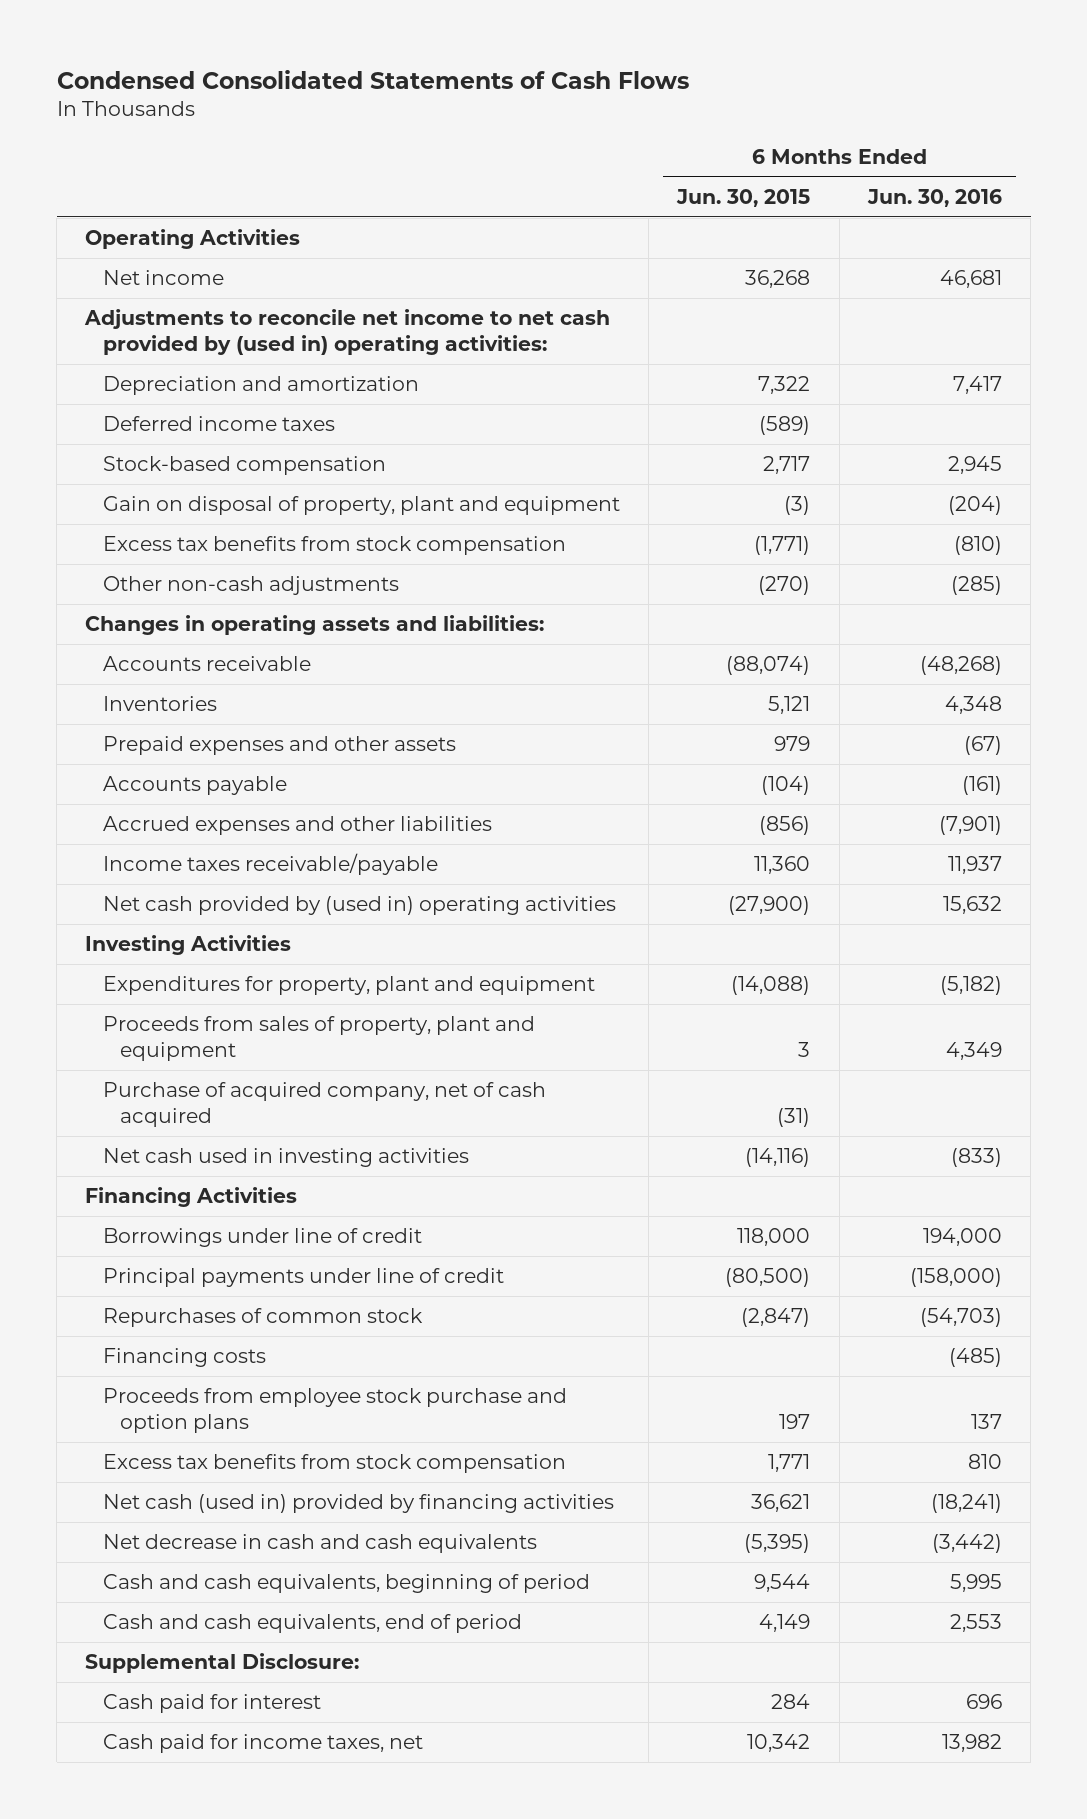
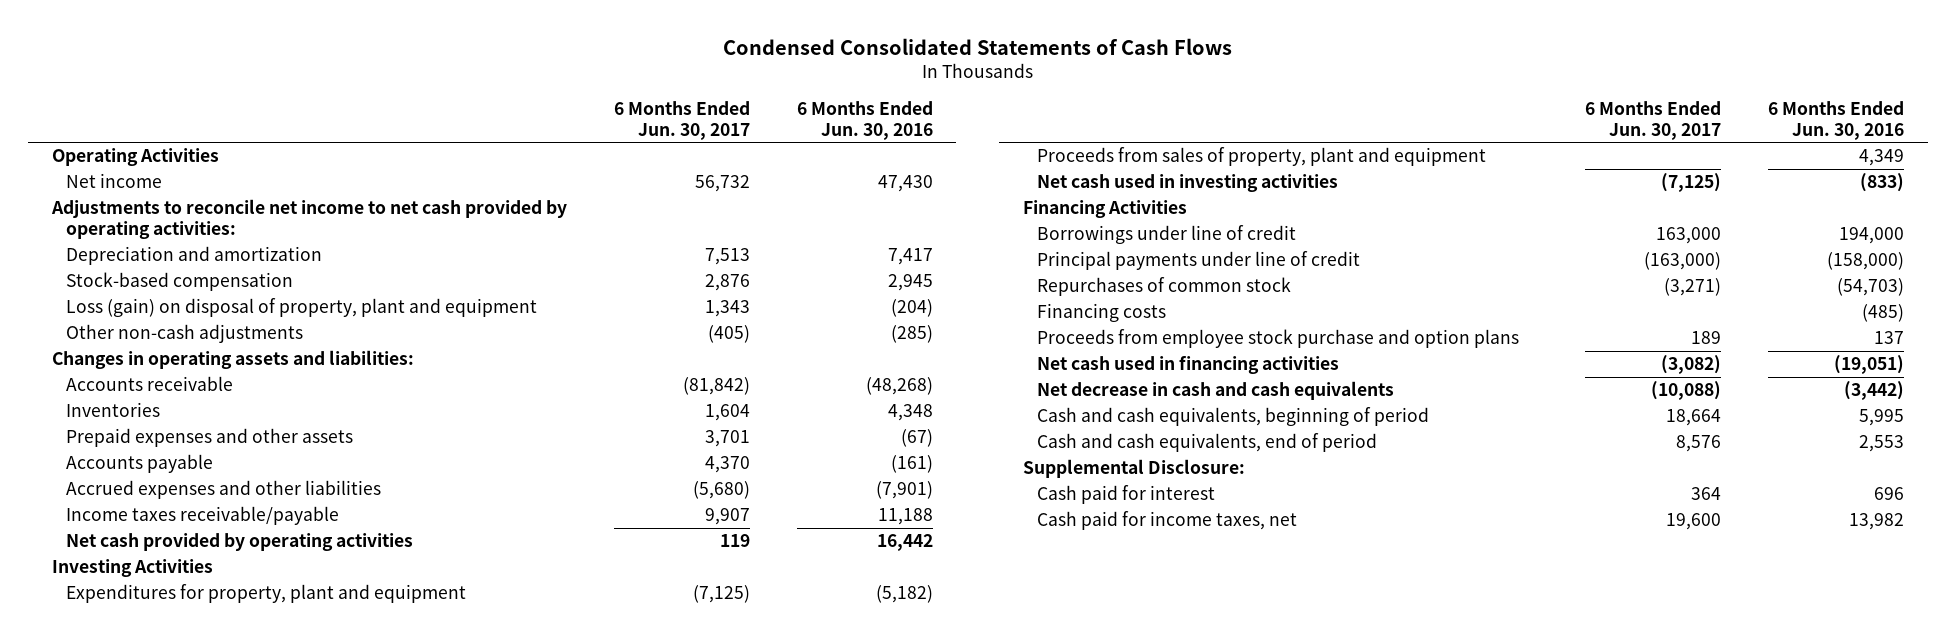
[676,189,811,208] Jun. 30, 2015 -> none
none -> [613,100,750,140] 6 Months Ended Jun. 30, 2017
[939,270,1002,289] 46,681 -> [877,175,933,193] 47,430
[84,309,611,356] Adjustments to reconcile net income to net cash provided by (used in) operating activities: -> [50,199,567,240] Adjustments to reconcile net income to net cash provided by operating activities:
[102,416,335,432] Deferred income taxes -> none
[102,536,566,556] Excess tax benefits from stock compensation -> none
[102,496,620,516] Gain on disposal of property, plant and equipment -> [65,298,537,318] Loss (gain) on disposal of property, plant and equipment
[947,856,1002,875] 11,937 -> [877,508,933,526] 11,188
[102,896,616,916] Net cash provided by (used in) operating activities -> [65,533,413,552] Net cash provided by operating activities
[942,896,1002,915] 15,632 -> [876,534,933,552] 16,442
[102,1082,546,1128] Purchase of acquired company, net of cash acquired -> none
[102,1454,566,1474] Excess tax benefits from stock compensation -> none
[102,1494,614,1514] Net cash (used in) provided by financing activities -> [1037,355,1340,375] Net cash used in financing activities
[930,1494,1002,1514] (18,241) -> [1834,355,1905,375] (19,051)

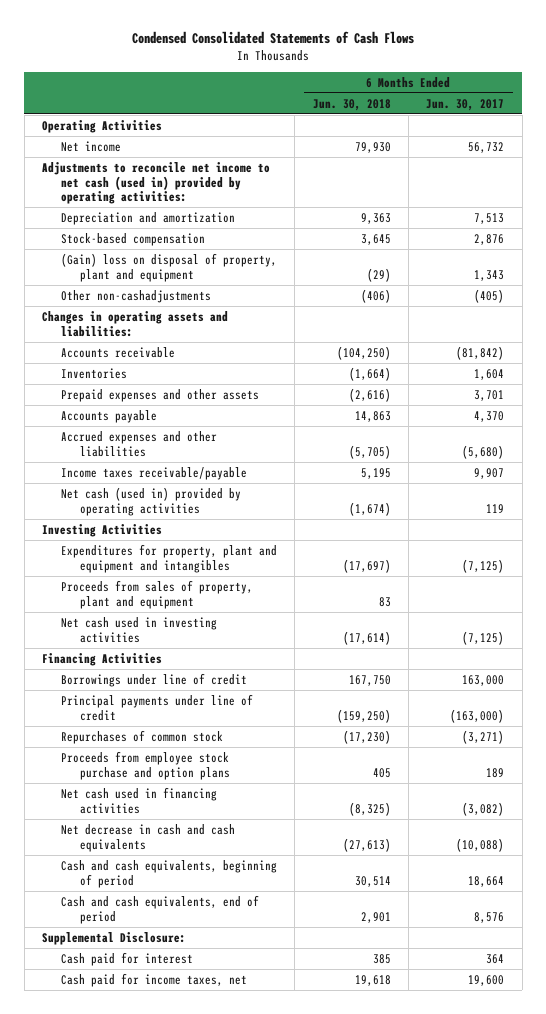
[796,100,933,140] 6 Months Ended Jun. 30, 2016 -> none
none -> [312,98,391,111] Jun. 30, 2018
[50,199,567,240] Adjustments to reconcile net income to net cash provided by operating activities: -> [41,161,270,205] Adjustments to reconcile net income to net cash (used in) provided by operating activities:
[65,298,537,318] Loss (gain) on disposal of property, plant and equipment -> [61,252,278,282] (Gain) loss on disposal of property, plant and equipment
[65,324,303,344] Other non-cash adjustments -> [61,289,212,303] Other non-cashadjustments
[65,533,413,552] Net cash provided by operating activities -> [61,486,242,516] Net cash (used in) provided by operating activities
[65,584,466,604] Expenditures for property, plant and equipment -> [61,543,278,573] Expenditures for property, plant and equipment and intangibles
[1037,303,1167,323] Financing costs -> none

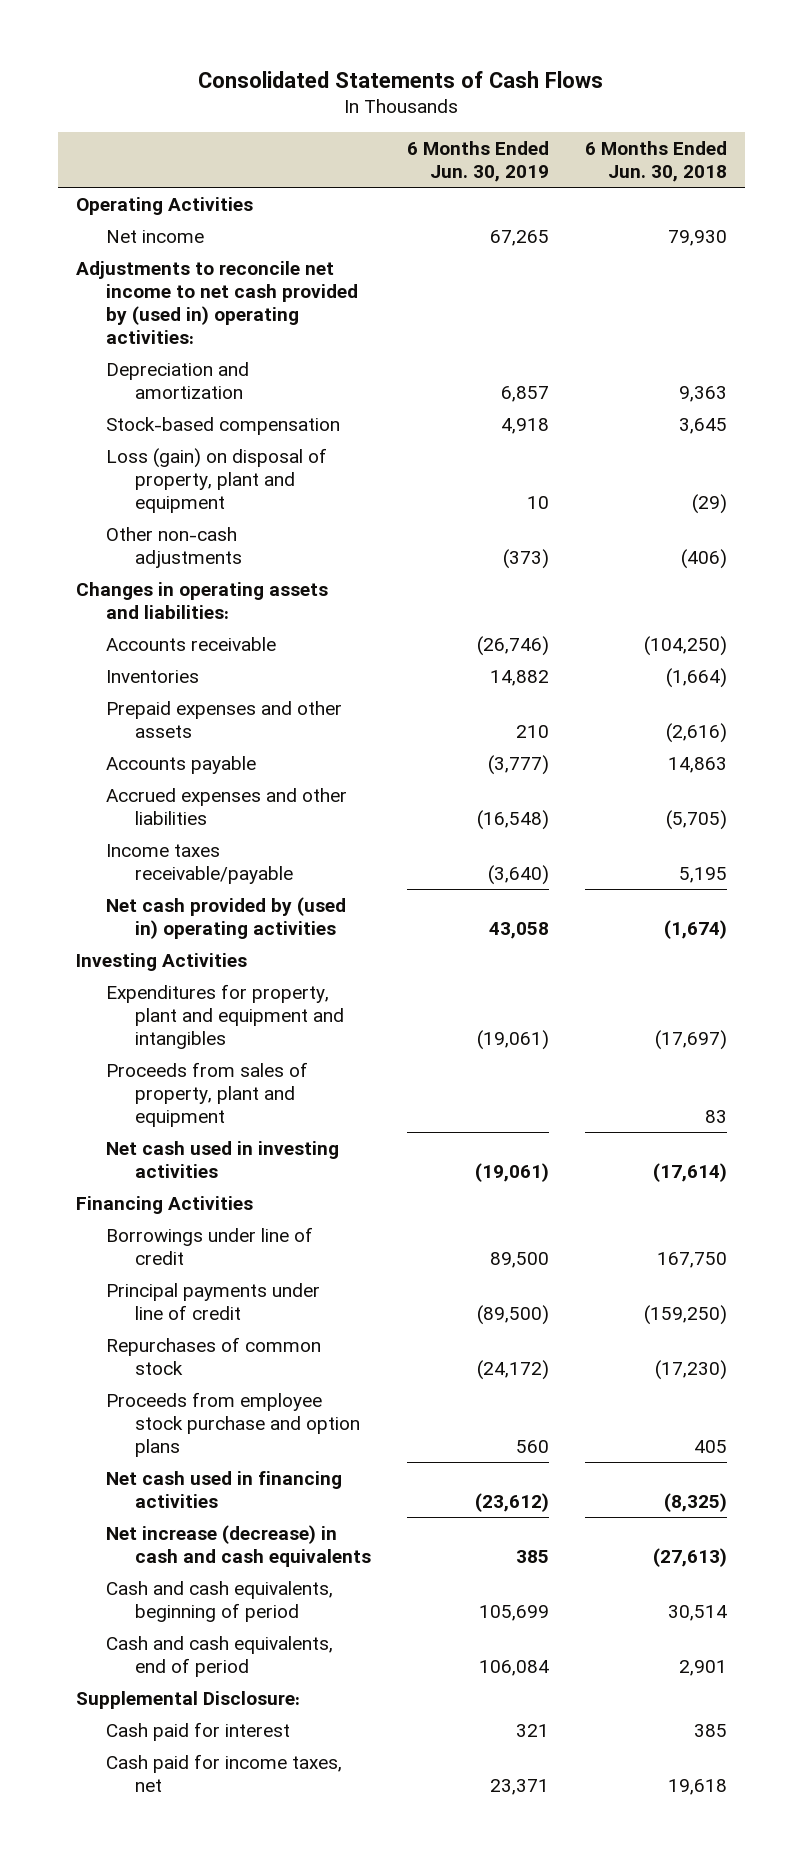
[132,31,415,45] Condensed Consolidated Statements of Cash Flows -> [198,70,604,88] Consolidated Statements of Cash Flows
[426,98,505,111] Jun. 30, 2017 -> none
none -> [407,141,550,183] 6 Months Ended Jun. 30, 2019
[41,161,270,205] Adjustments to reconcile net income to net cash (used in) provided by operating activities: -> [75,260,358,344] Adjustments to reconcile net income to net cash provided by (used in) operating activities:
[61,252,278,282] (Gain) loss on disposal of property, plant and equipment -> [105,447,327,513] Loss (gain) on disposal of property, plant and equipment
[61,289,212,303] Other non-cashadjustments -> [105,526,243,568] Other non-cash adjustments
[61,486,242,516] Net cash (used in) provided by operating activities -> [105,896,346,939] Net cash provided by (used in) operating activities
[61,823,236,852] Net decrease in cash and cash equivalents -> [105,1524,372,1567] Net increase (decrease) in cash and cash equivalents

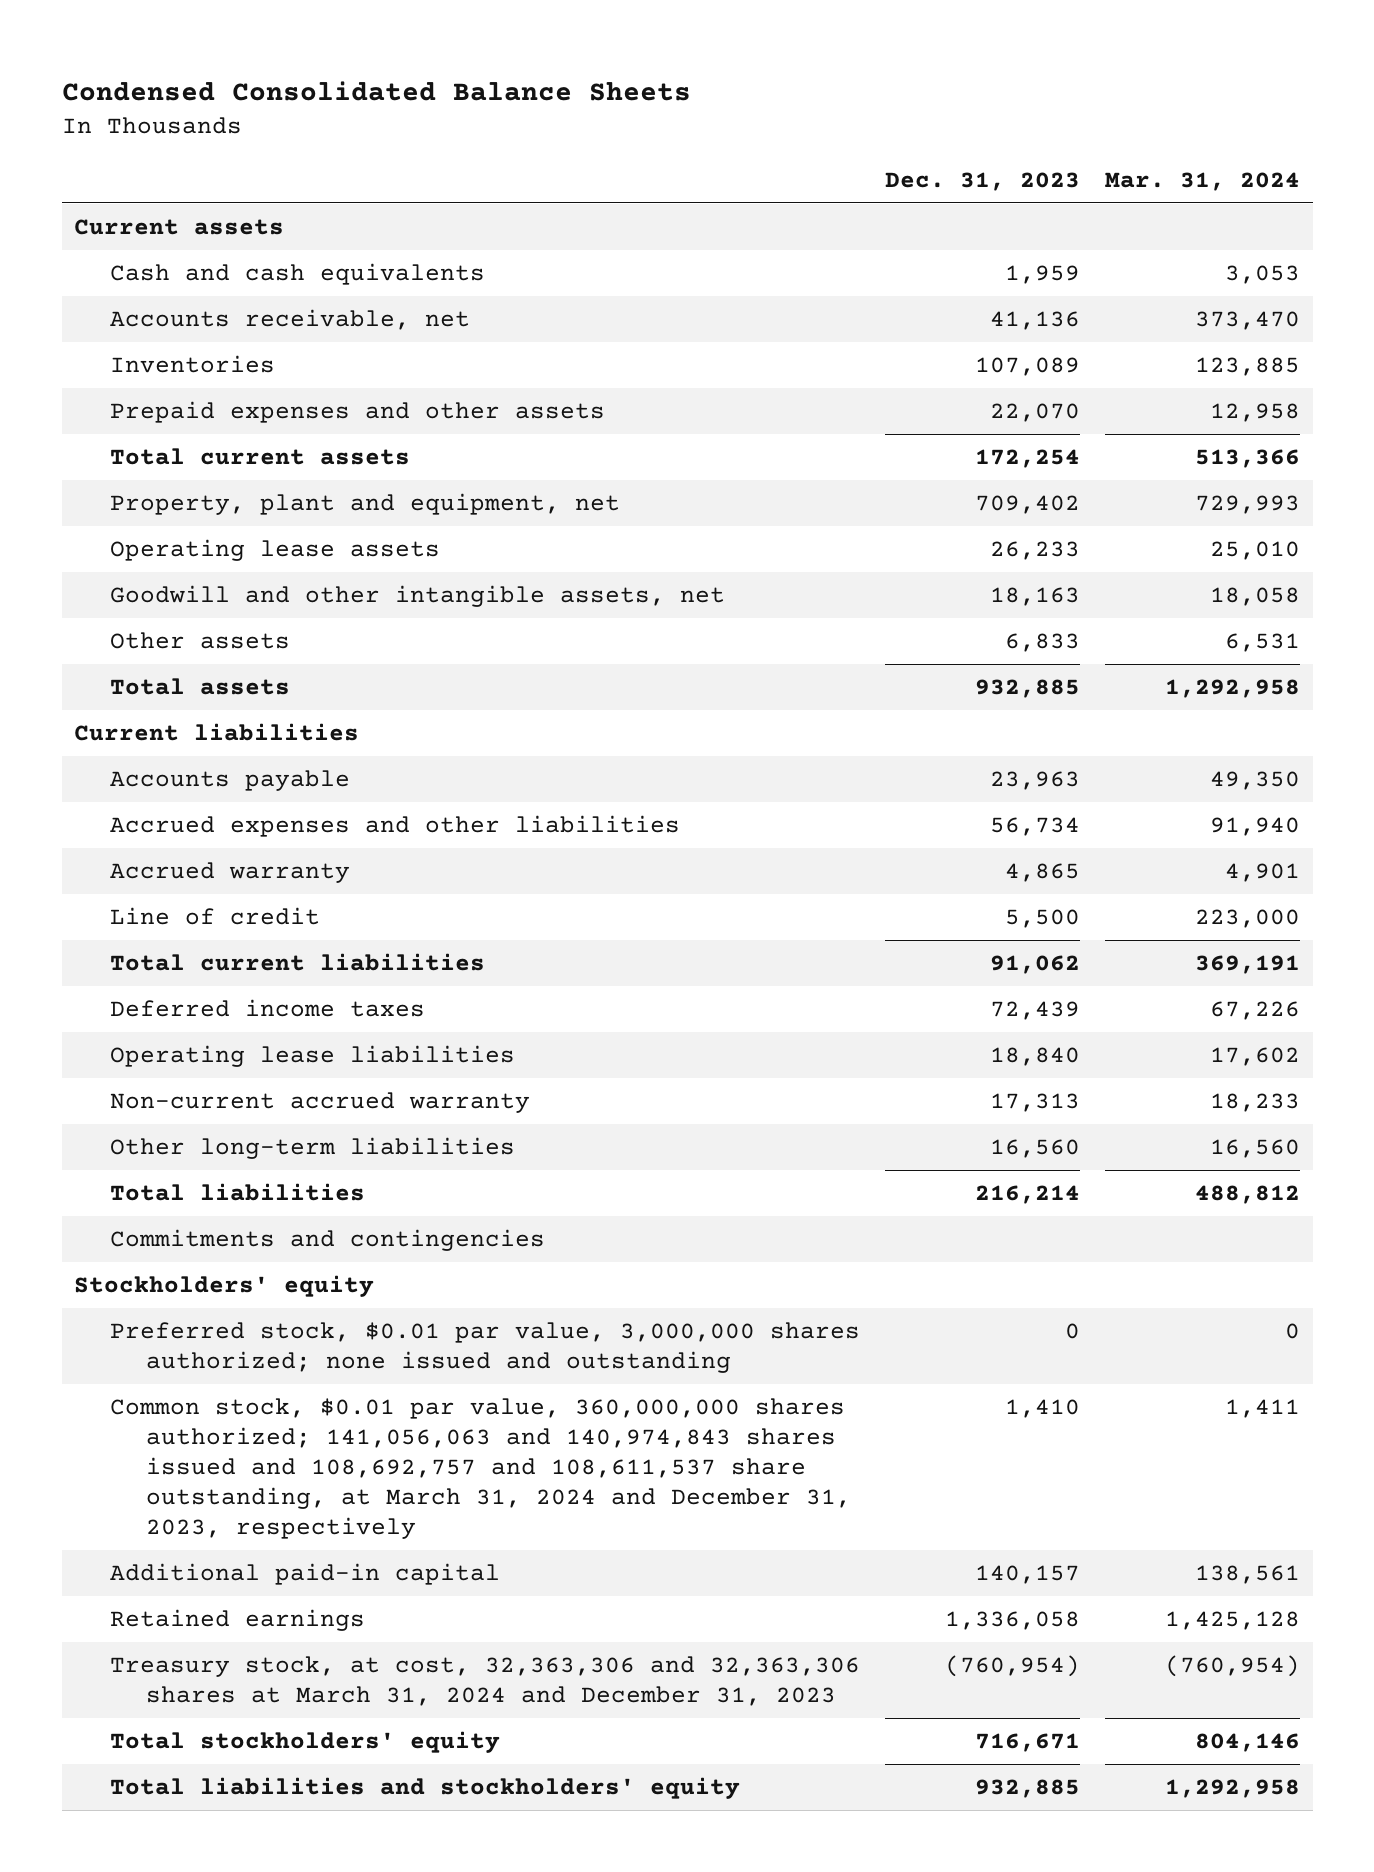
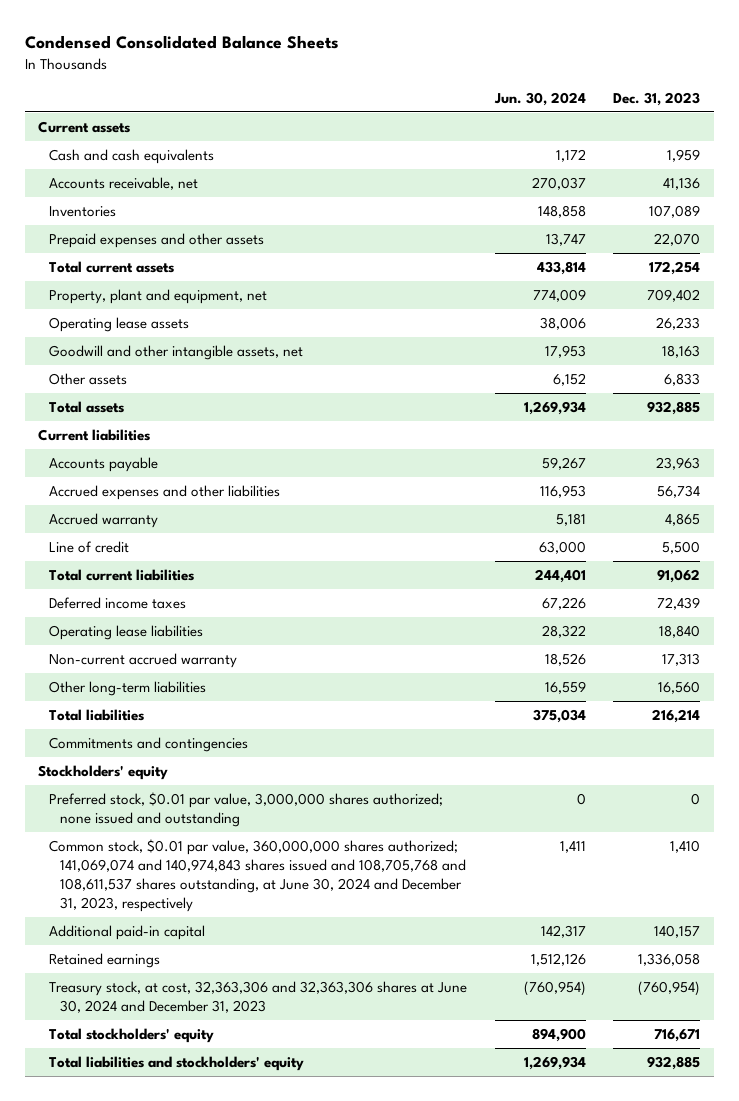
[1105,172,1301,192] Mar. 31, 2024 -> none
none -> [493,91,586,106] Jun. 30, 2024
[110,1397,852,1539] Common stock, $0.01 par value, 360,000,000 shares authorized; 141,056,063 and 140,974,843 shares issued and 108,692,757 and 108,611,537 share outstanding, at March 31, 2024 and December 31, 2023, respectively -> [49,838,466,913] Common stock, $0.01 par value, 360,000,000 shares authorized; 141,069,074 and 140,974,843 shares issued and 108,705,768 and 108,611,537 shares outstanding, at June 30, 2024 and December 31, 2023, respectively
[110,1655,861,1706] Treasury stock, at cost, 32,363,306 and 32,363,306 shares at March 31, 2024 and December 31, 2023 -> [49,980,468,1014] Treasury stock, at cost, 32,363,306 and 32,363,306 shares at June 30, 2024 and December 31, 2023

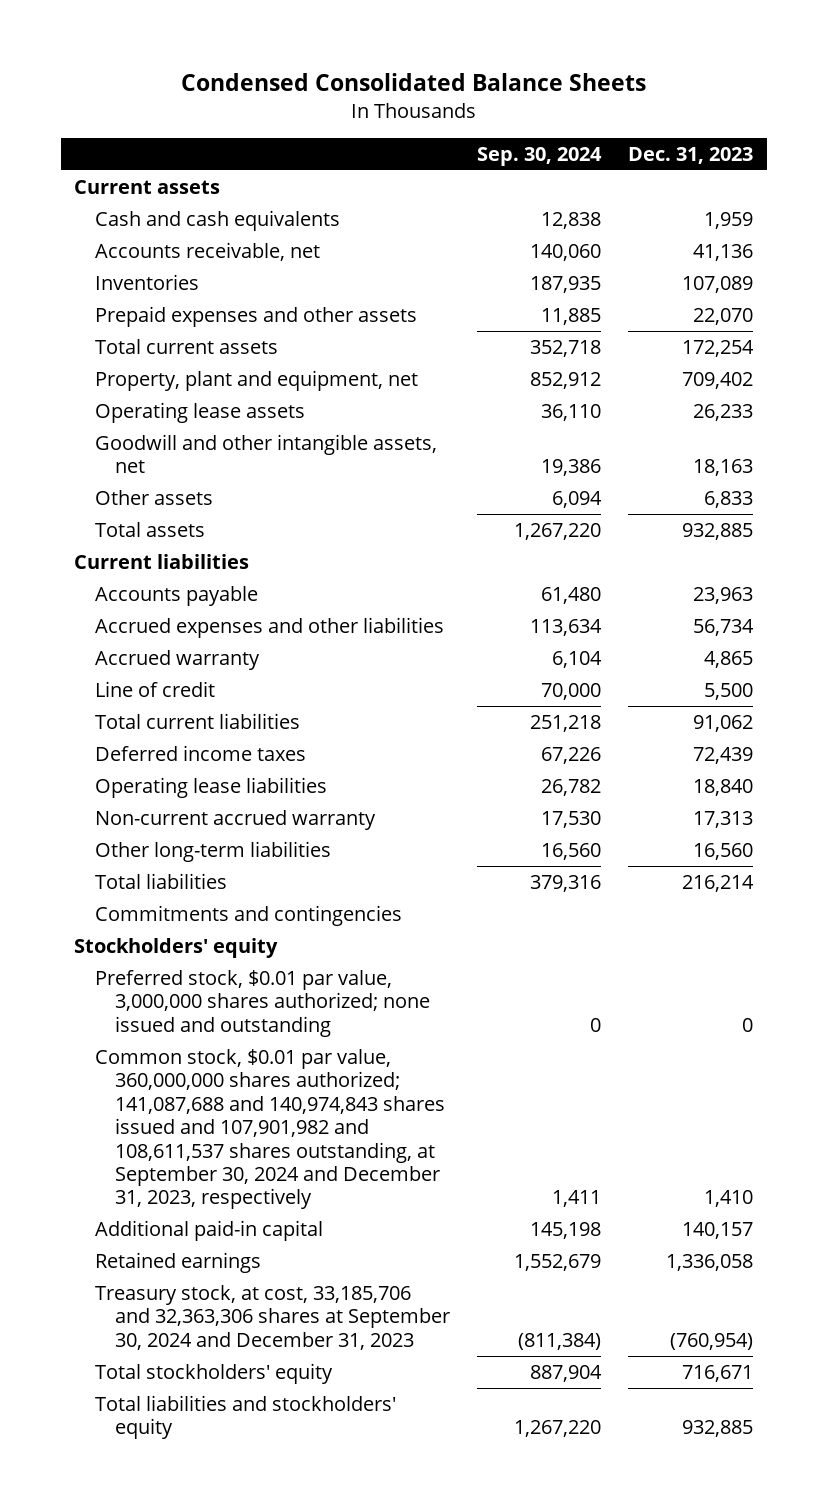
[493,91,586,106] Jun. 30, 2024 -> none
none -> [476,146,602,166] Sep. 30, 2024
[49,838,466,913] Common stock, $0.01 par value, 360,000,000 shares authorized; 141,069,074 and 140,974,843 shares issued and 108,705,768 and 108,611,537 shares outstanding, at June 30, 2024 and December 31, 2023, respectively -> [94,1048,445,1210] Common stock, $0.01 par value, 360,000,000 shares authorized; 141,087,688 and 140,974,843 shares issued and 107,901,982 and 108,611,537 shares outstanding, at September 30, 2024 and December 31, 2023, respectively
[49,980,468,1014] Treasury stock, at cost, 32,363,306 and 32,363,306 shares at June 30, 2024 and December 31, 2023 -> [94,1284,450,1350] Treasury stock, at cost, 33,185,706 and 32,363,306 shares at September 30, 2024 and December 31, 2023

